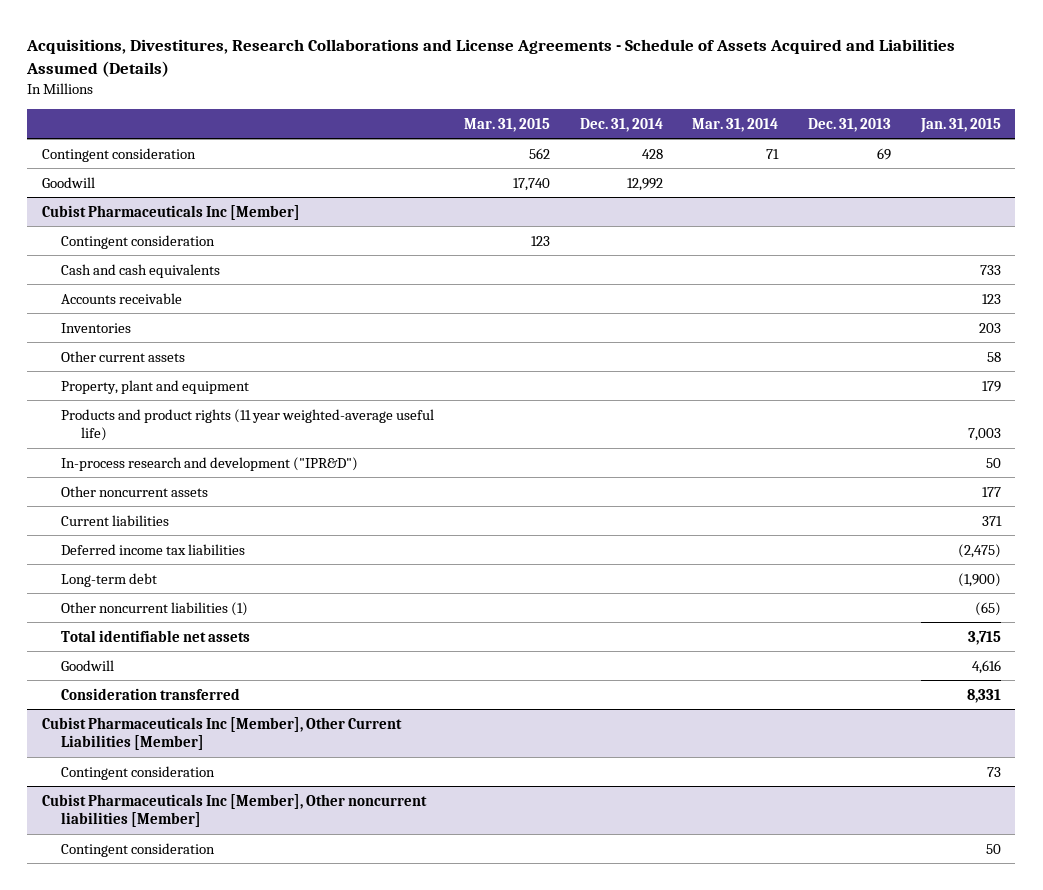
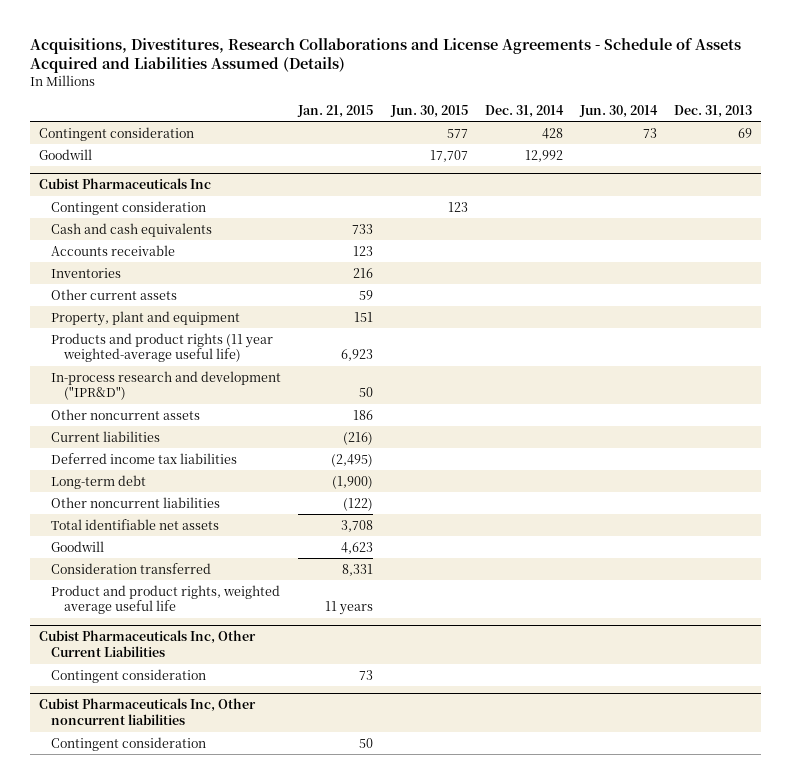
[464,117,551,132] Mar. 31, 2015 -> none
[692,117,779,132] Mar. 31, 2014 -> none
[919,117,1001,133] Jan. 31, 2015 -> none
none -> [297,104,374,118] Jan. 21, 2015
none -> [389,104,468,118] Jun. 30, 2015
none -> [578,104,658,118] Jun. 30, 2014
[42,204,301,220] Cubist Pharmaceuticals Inc [Member] -> [38,178,211,190] Cubist Pharmaceuticals Inc
[61,601,249,616] Other noncurrent liabilities (1) -> [51,496,221,508] Other noncurrent liabilities
none -> [51,584,281,615] Product and product rights, weighted average useful life
[42,716,403,751] Cubist Pharmaceuticals Inc [Member], Other Current Liabilities [Member] -> [38,630,256,658] Cubist Pharmaceuticals Inc, Other Current Liabilities
[42,793,428,828] Cubist Pharmaceuticals Inc [Member], Other noncurrent liabilities [Member] -> [38,698,256,726] Cubist Pharmaceuticals Inc, Other noncurrent liabilities

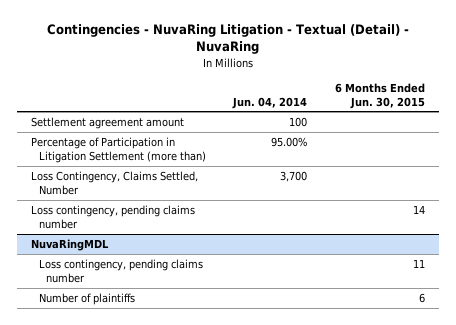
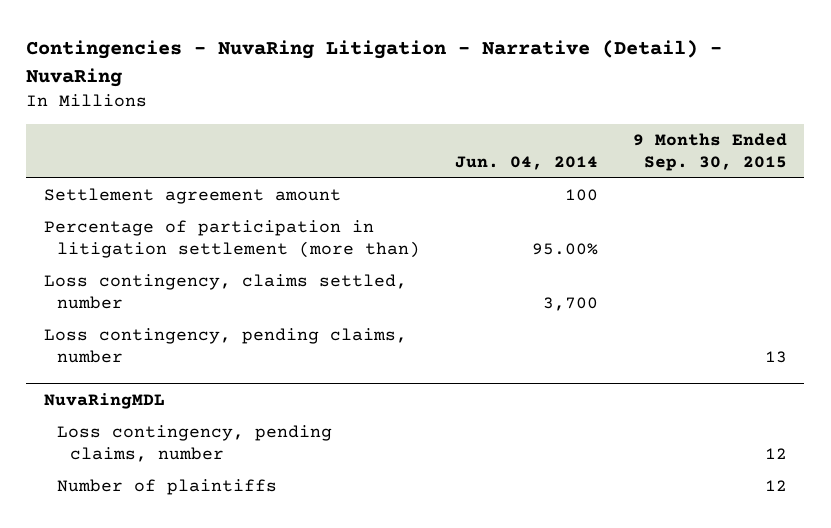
[47,24,410,55] Contingencies - NuvaRing Litigation - Textual (Detail) - NuvaRing -> [26,40,723,87] Contingencies - NuvaRing Litigation - Narrative (Detail) - NuvaRing
[335,82,426,109] 6 Months Ended Jun. 30, 2015 -> none
none -> [632,132,787,171] 9 Months Ended Sep. 30, 2015
[30,136,206,163] Percentage of Participation in Litigation Settlement (more than) -> [43,220,421,258] Percentage of participation in litigation settlement (more than)
[30,170,198,195] Loss Contingency, Claims Settled, Number -> [43,274,407,309] Loss contingency, claims settled, number
[30,204,195,229] Loss contingency, pending claims number -> [43,328,407,363] Loss contingency, pending claims, number
[38,258,203,283] Loss contingency, pending claims number -> [57,425,333,462] Loss contingency, pending claims, number

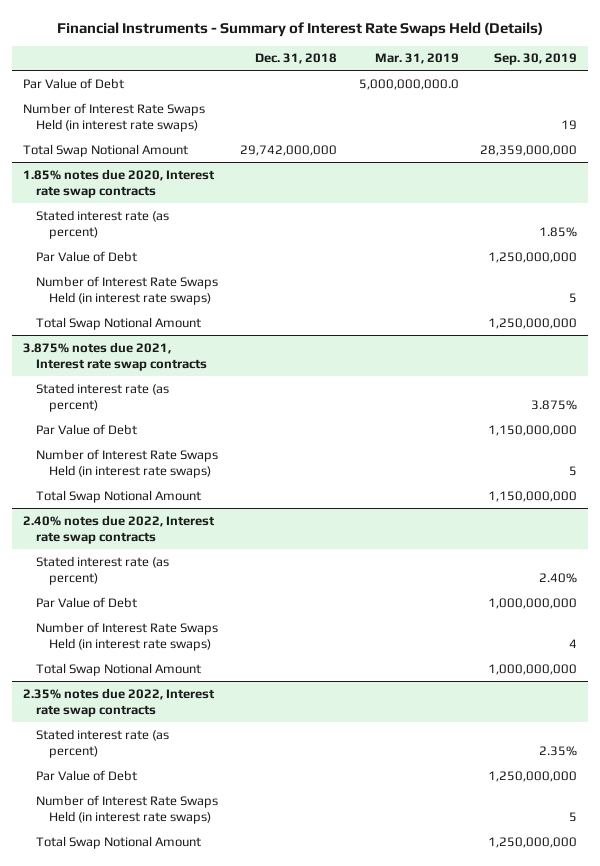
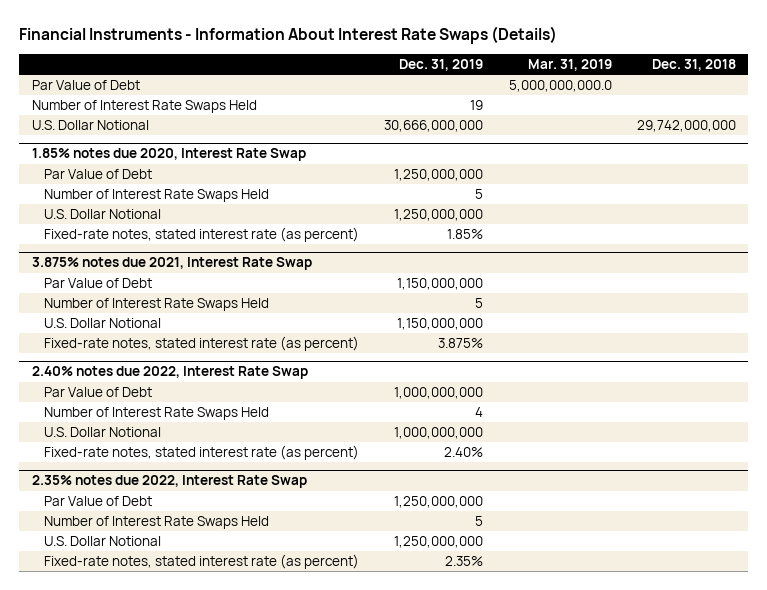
[57,21,544,37] Financial Instruments - Summary of Interest Rate Swaps Held (Details) -> [18,26,557,45] Financial Instruments - Information About Interest Rate Swaps (Details)
[494,53,578,66] Sep. 30, 2019 -> none
none -> [399,58,484,71] Dec. 31, 2019
[36,209,170,239] Stated interest rate (as percent) -> none
[22,102,205,132] Number of Interest Rate Swaps Held (in interest rate swaps) -> [31,100,257,114] Number of Interest Rate Swaps Held
[22,143,188,157] Total Swap Notional Amount -> [31,120,149,131] U.S. Dollar Notional
[22,168,215,198] 1.85% notes due 2020, Interest rate swap contracts -> [31,148,306,162] 1.85% notes due 2020, Interest Rate Swap
[36,382,170,412] Stated interest rate (as percent) -> none
[36,275,219,305] Number of Interest Rate Swaps Held (in interest rate swaps) -> [44,189,270,203] Number of Interest Rate Swaps Held
[36,316,202,330] Total Swap Notional Amount -> [44,209,162,220] U.S. Dollar Notional
none -> [44,227,360,243] Fixed-rate notes, stated interest rate (as percent)
[22,341,208,371] 3.875% notes due 2021, Interest rate swap contracts -> [31,257,312,271] 3.875% notes due 2021, Interest Rate Swap
[36,555,170,585] Stated interest rate (as percent) -> none
[36,448,219,478] Number of Interest Rate Swaps Held (in interest rate swaps) -> [44,298,270,312] Number of Interest Rate Swaps Held
[36,489,202,503] Total Swap Notional Amount -> [44,318,162,329] U.S. Dollar Notional
none -> [44,336,360,352] Fixed-rate notes, stated interest rate (as percent)
[22,514,215,544] 2.40% notes due 2022, Interest rate swap contracts -> [31,366,308,380] 2.40% notes due 2022, Interest Rate Swap
[36,728,170,758] Stated interest rate (as percent) -> none
[36,621,219,651] Number of Interest Rate Swaps Held (in interest rate swaps) -> [44,407,270,421] Number of Interest Rate Swaps Held
[36,662,202,676] Total Swap Notional Amount -> [44,427,162,438] U.S. Dollar Notional
none -> [44,445,360,461] Fixed-rate notes, stated interest rate (as percent)
[22,687,215,717] 2.35% notes due 2022, Interest rate swap contracts -> [31,475,307,489] 2.35% notes due 2022, Interest Rate Swap
[36,794,219,824] Number of Interest Rate Swaps Held (in interest rate swaps) -> [44,516,270,530] Number of Interest Rate Swaps Held
[36,835,202,849] Total Swap Notional Amount -> [44,536,162,547] U.S. Dollar Notional
none -> [44,554,360,570] Fixed-rate notes, stated interest rate (as percent)

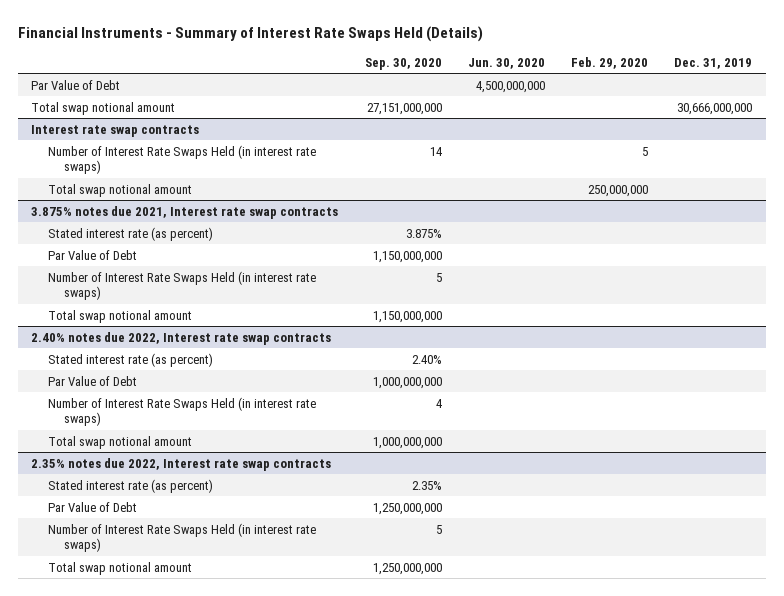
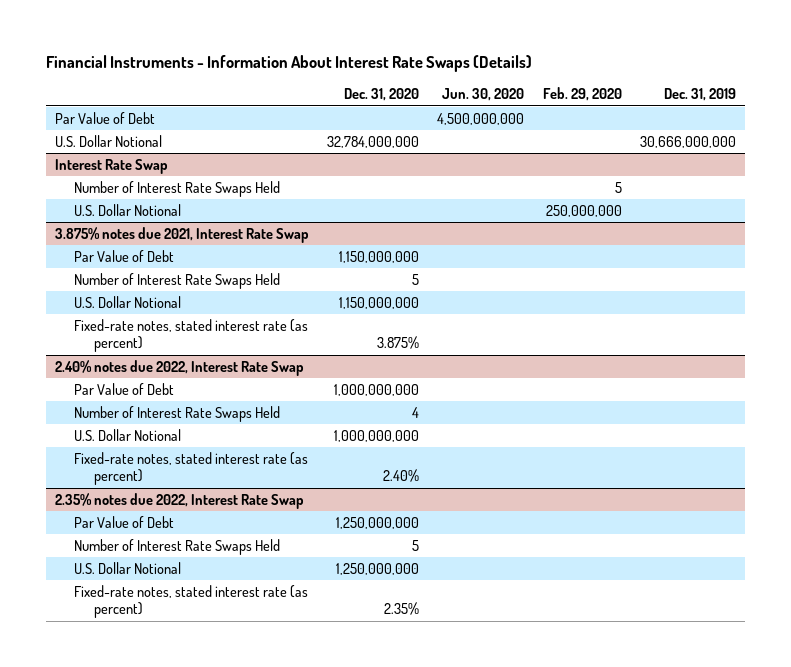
[18,26,484,43] Financial Instruments - Summary of Interest Rate Swaps Held (Details) -> [45,54,532,72] Financial Instruments - Information About Interest Rate Swaps (Details)
[364,57,442,70] Sep. 30, 2020 -> none
none -> [344,88,420,102] Dec. 31, 2020
[47,226,213,241] Stated interest rate (as percent) -> none
[31,101,176,115] Total swap notional amount -> [54,134,162,147] U.S. Dollar Notional
[31,124,200,137] Interest rate swap contracts -> [54,158,168,174] Interest Rate Swap
[47,144,316,175] Number of Interest Rate Swaps Held (in interest rate swaps) -> [74,180,281,197] Number of Interest Rate Swaps Held
[47,183,192,197] Total swap notional amount -> [74,203,182,216] U.S. Dollar Notional
[31,205,339,219] 3.875% notes due 2021, Interest rate swap contracts -> [54,226,309,243] 3.875% notes due 2021, Interest Rate Swap
[47,352,213,367] Stated interest rate (as percent) -> none
[47,270,316,301] Number of Interest Rate Swaps Held (in interest rate swaps) -> [74,272,281,289] Number of Interest Rate Swaps Held
[47,309,192,323] Total swap notional amount -> [74,295,182,308] U.S. Dollar Notional
none -> [74,318,309,353] Fixed-rate notes, stated interest rate (as percent)
[31,331,332,345] 2.40% notes due 2022, Interest rate swap contracts -> [54,359,304,376] 2.40% notes due 2022, Interest Rate Swap
[47,478,213,493] Stated interest rate (as percent) -> none
[47,396,316,427] Number of Interest Rate Swaps Held (in interest rate swaps) -> [74,405,281,422] Number of Interest Rate Swaps Held
[47,435,192,449] Total swap notional amount -> [74,428,182,441] U.S. Dollar Notional
none -> [74,451,309,486] Fixed-rate notes, stated interest rate (as percent)
[31,457,332,471] 2.35% notes due 2022, Interest rate swap contracts -> [54,492,304,509] 2.35% notes due 2022, Interest Rate Swap
[47,522,316,553] Number of Interest Rate Swaps Held (in interest rate swaps) -> [74,538,281,555] Number of Interest Rate Swaps Held
[47,561,192,575] Total swap notional amount -> [74,561,182,574] U.S. Dollar Notional
none -> [74,584,309,619] Fixed-rate notes, stated interest rate (as percent)

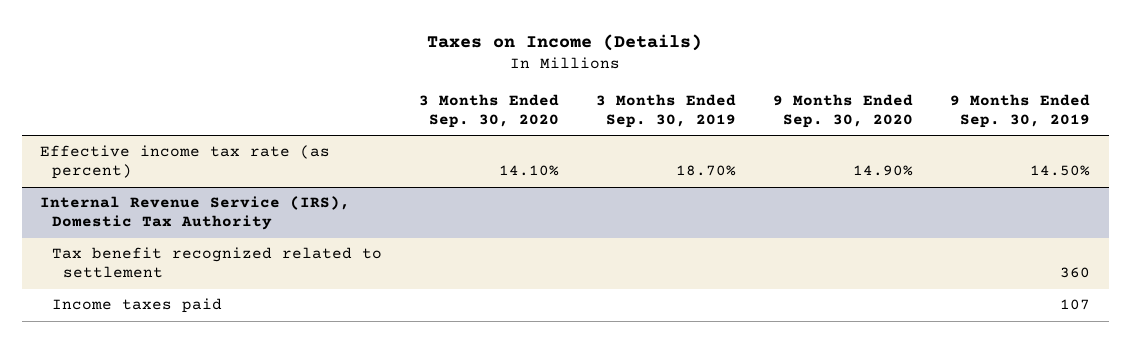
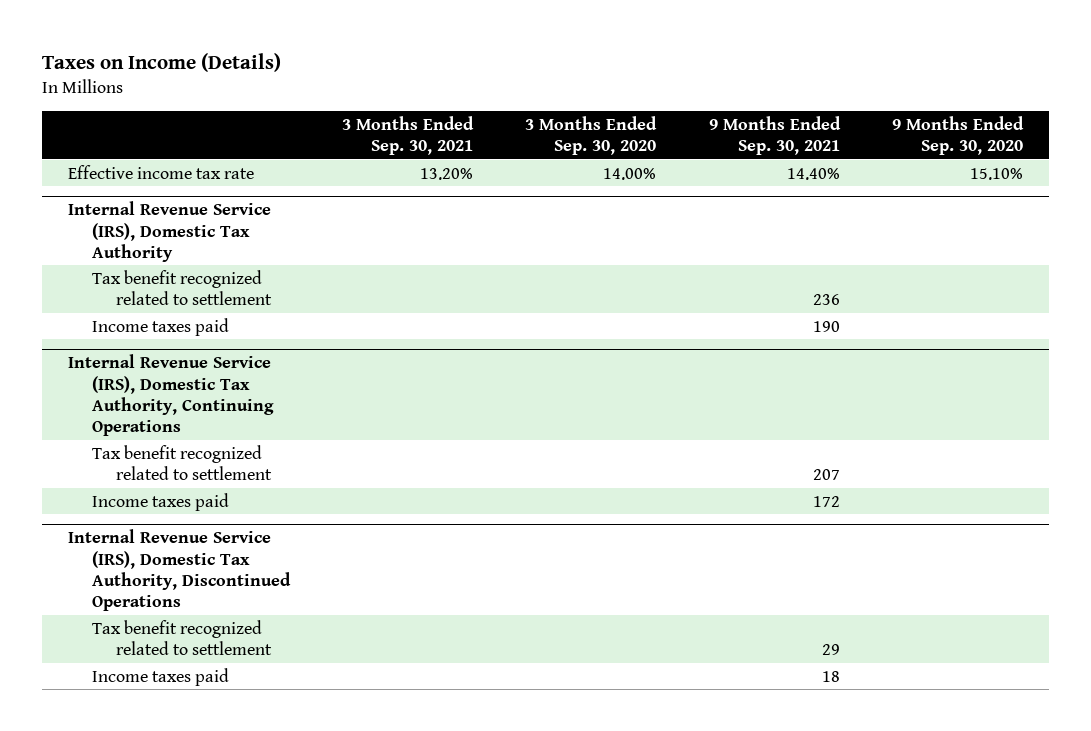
[596,93,737,128] 3 Months Ended Sep. 30, 2019 -> none
[950,93,1091,128] 9 Months Ended Sep. 30, 2019 -> none
none -> [342,115,475,155] 3 Months Ended Sep. 30, 2021
none -> [708,115,841,155] 9 Months Ended Sep. 30, 2021
[40,145,331,180] Effective income tax rate (as percent) -> [67,164,254,179] Effective income tax rate
[499,165,560,177] 14.10% -> [603,167,657,180] 14.00%
[853,165,914,177] 14.90% -> [969,167,1023,180] 15.10%
none -> [67,354,274,437] Internal Revenue Service (IRS), Domestic Tax Authority, Continuing Operations
none -> [91,444,272,480] Tax benefit recognized related to settlement
none -> [91,492,229,511] Income taxes paid
none -> [67,529,291,612] Internal Revenue Service (IRS), Domestic Tax Authority, Discontinued Operations
none -> [91,619,272,655] Tax benefit recognized related to settlement
none -> [91,667,229,686] Income taxes paid

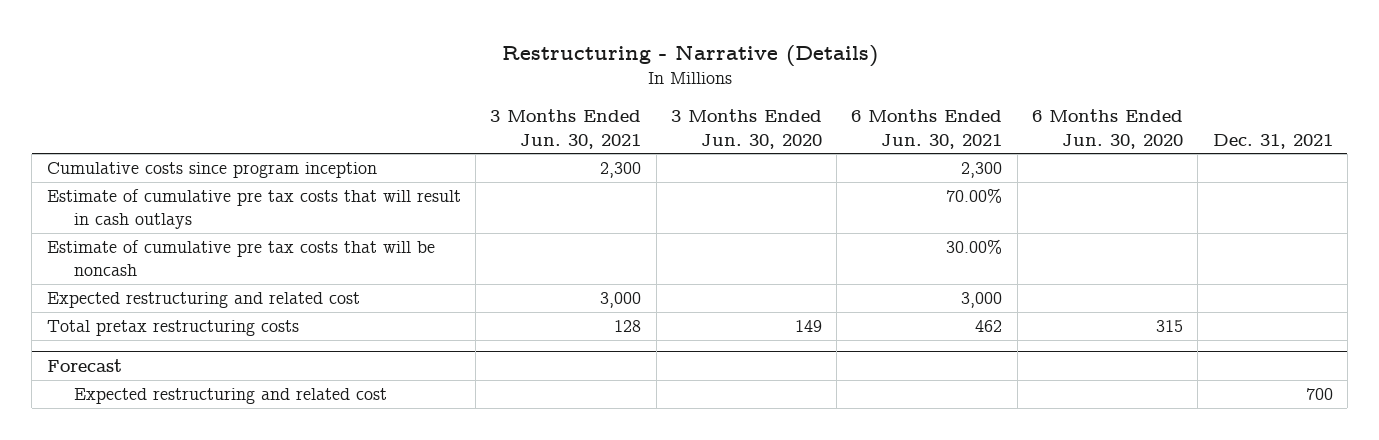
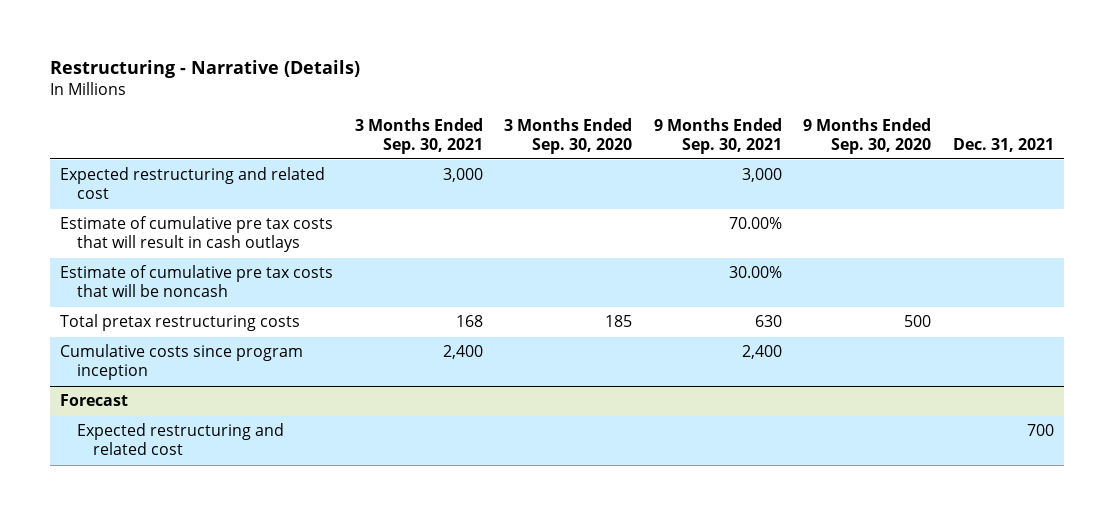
[490,109,642,149] 3 Months Ended Jun. 30, 2021 -> none
[670,109,822,149] 3 Months Ended Jun. 30, 2020 -> none
[851,109,1003,149] 6 Months Ended Jun. 30, 2021 -> none
[1032,109,1184,149] 6 Months Ended Jun. 30, 2020 -> none
none -> [354,117,483,154] 3 Months Ended Sep. 30, 2021
none -> [504,117,633,154] 3 Months Ended Sep. 30, 2020
none -> [653,117,782,154] 9 Months Ended Sep. 30, 2021
none -> [803,117,932,154] 9 Months Ended Sep. 30, 2020
[46,292,360,309] Expected restructuring and related cost -> [60,167,326,200] Expected restructuring and related cost
[46,162,377,179] Cumulative costs since program inception -> [60,344,304,381] Cumulative costs since program inception

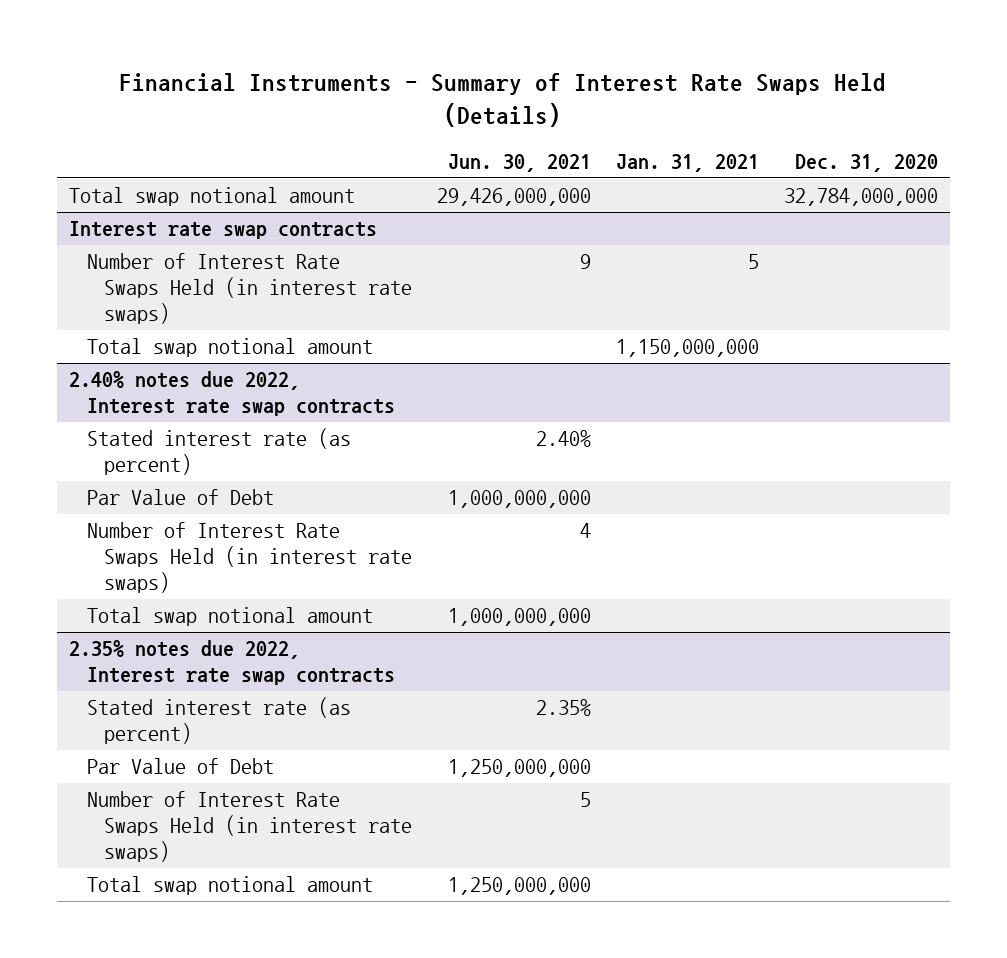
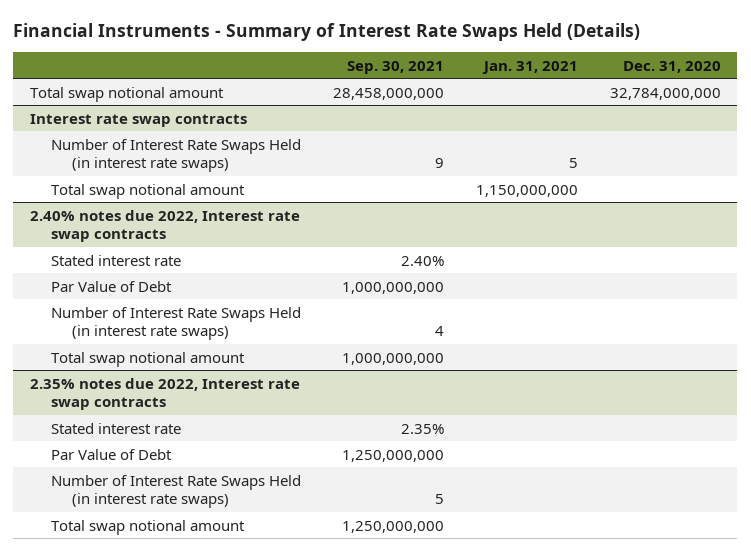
[448,153,592,172] Jun. 30, 2021 -> none
none -> [346,60,444,74] Sep. 30, 2021
[86,428,351,476] Stated interest rate (as percent) -> [50,254,181,266] Stated interest rate
[86,697,351,745] Stated interest rate (as percent) -> [50,422,181,434] Stated interest rate

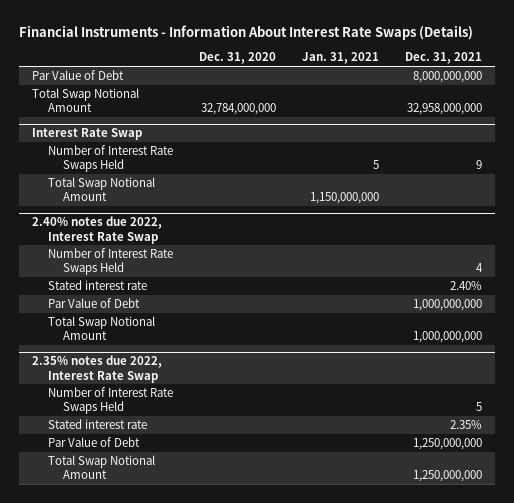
[13,22,641,41] Financial Instruments - Summary of Interest Rate Swaps Held (Details) -> [18,24,473,40] Financial Instruments - Information About Interest Rate Swaps (Details)
[346,60,444,74] Sep. 30, 2021 -> none
none -> [404,52,482,65] Dec. 31, 2021
none -> [31,70,124,81] Par Value of Debt
[29,86,224,102] Total swap notional amount -> [31,88,139,113] Total Swap Notional Amount
[29,113,247,127] Interest rate swap contracts -> [31,128,142,141] Interest Rate Swap
[50,138,301,172] Number of Interest Rate Swaps Held (in interest rate swaps) -> [47,145,173,173] Number of Interest Rate Swaps Held
[50,183,245,199] Total swap notional amount -> [47,177,155,202] Total Swap Notional Amount
[29,209,300,242] 2.40% notes due 2022, Interest rate swap contracts -> [31,216,162,244] 2.40% notes due 2022, Interest Rate Swap
none -> [47,248,173,276] Number of Interest Rate Swaps Held
[50,306,301,340] Number of Interest Rate Swaps Held (in interest rate swaps) -> none
[50,351,245,367] Total swap notional amount -> [47,316,155,341] Total Swap Notional Amount
[29,377,300,410] 2.35% notes due 2022, Interest rate swap contracts -> [31,355,162,383] 2.35% notes due 2022, Interest Rate Swap
none -> [47,387,173,415] Number of Interest Rate Swaps Held
[50,474,301,508] Number of Interest Rate Swaps Held (in interest rate swaps) -> none
[50,519,245,535] Total swap notional amount -> [47,455,155,480] Total Swap Notional Amount

